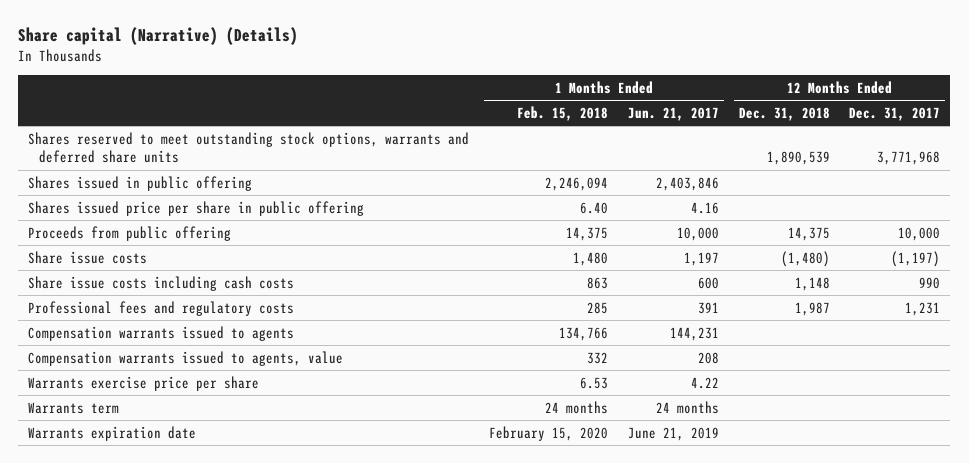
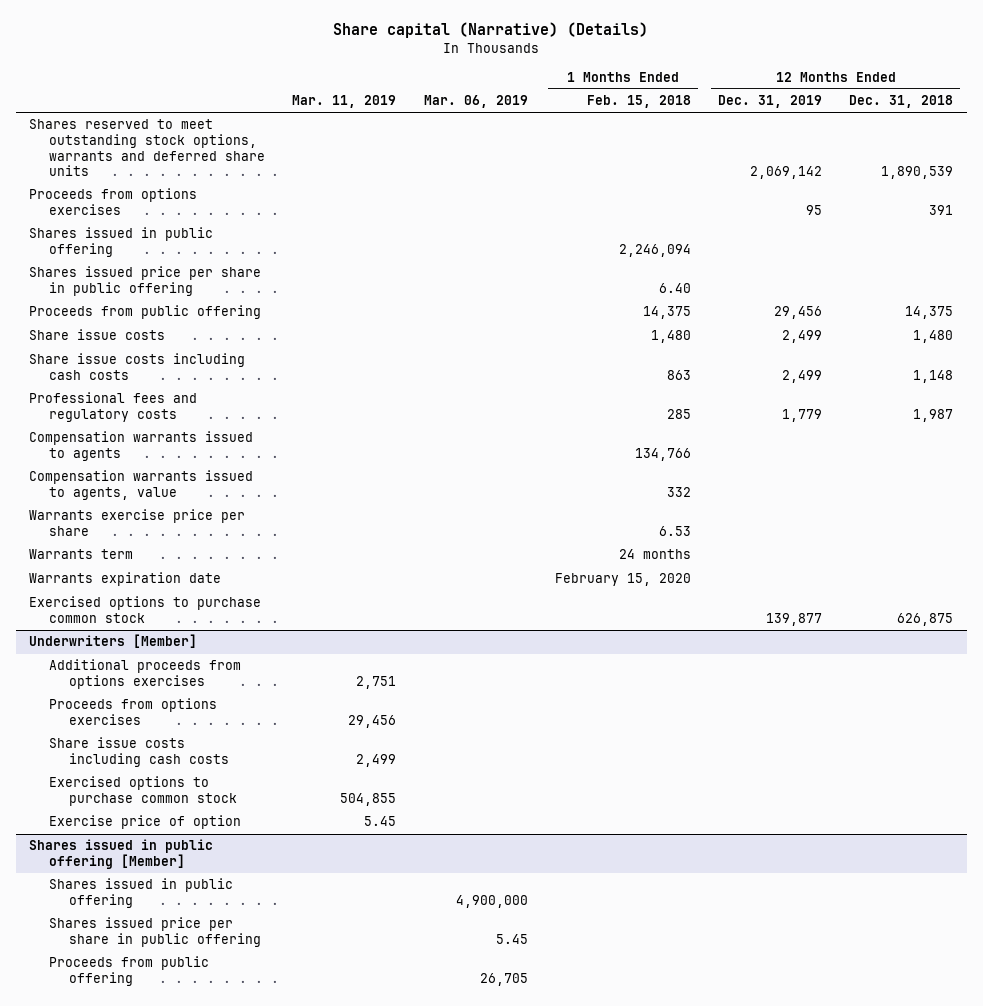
[627,106,719,121] Jun. 21, 2017 -> none
[849,106,941,121] Dec. 31, 2017 -> none
none -> [292,95,397,109] Mar. 11, 2019
none -> [423,95,528,109] Mar. 06, 2019
none -> [718,95,823,109] Dec. 31, 2019
none -> [29,188,198,216] Proceeds from options exercises
[780,250,830,267] (1,480) -> [913,330,954,344] 1,480
none -> [29,596,262,624] Exercised options to purchase common stock
none -> [29,634,198,649] Underwriters [Member]
none -> [48,659,241,690] Additional proceeds from options exercises
none -> [48,698,217,726] Proceeds from options exercises
none -> [48,737,229,768] Share issue costs including cash costs
none -> [48,776,237,807] Exercised options to purchase common stock
none -> [48,815,241,830] Exercise price of option
none -> [29,839,214,870] Shares issued in public offering [Member]
none -> [48,878,233,909] Shares issued in public offering
none -> [48,917,261,948] Shares issued price per share in public offering
none -> [48,956,209,987] Proceeds from public offering

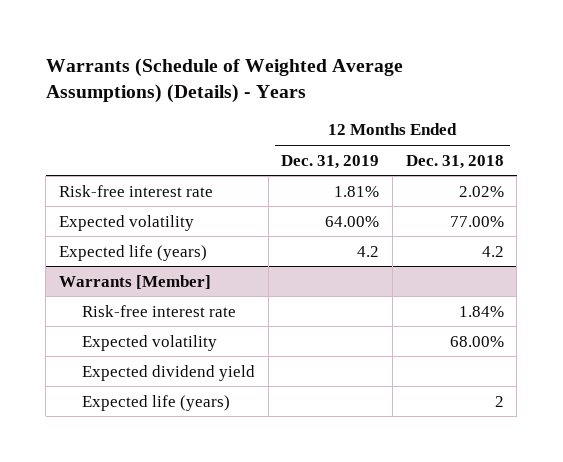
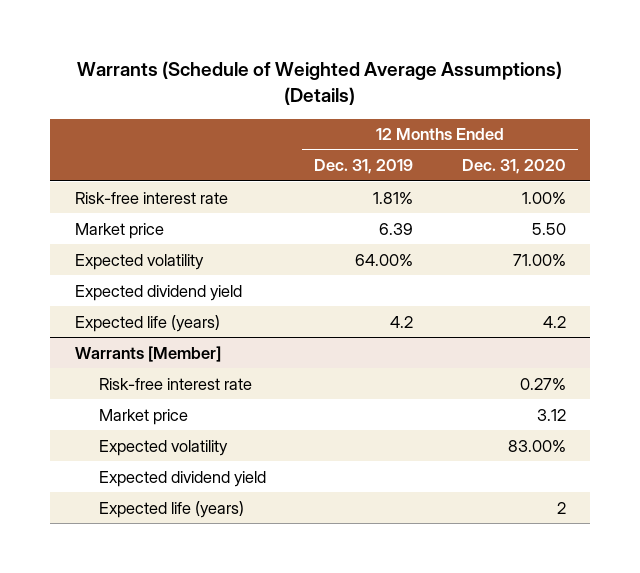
[45,57,403,103] Warrants (Schedule of Weighted Average Assumptions) (Details) - Years -> [77,61,563,105] Warrants (Schedule of Weighted Average Assumptions) (Details)
[405,154,504,169] Dec. 31, 2018 -> none
none -> [461,159,566,175] Dec. 31, 2020
none -> [74,222,164,239] Market price
none -> [74,284,242,301] Expected dividend yield
none -> [98,408,188,425] Market price

